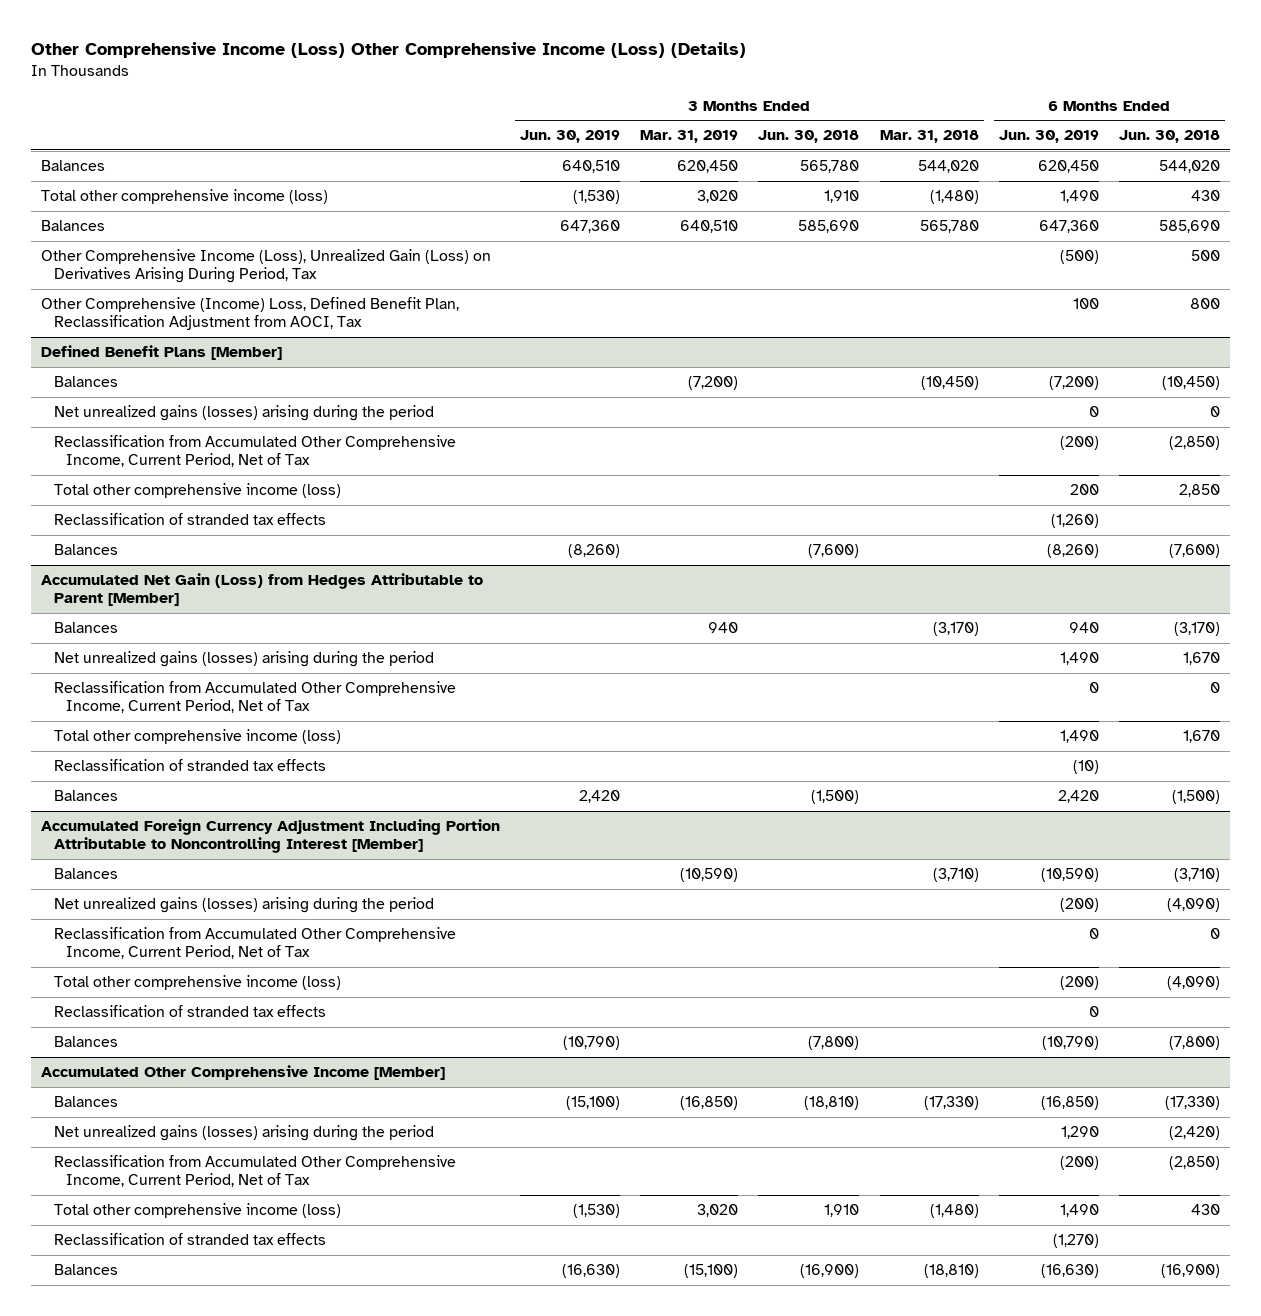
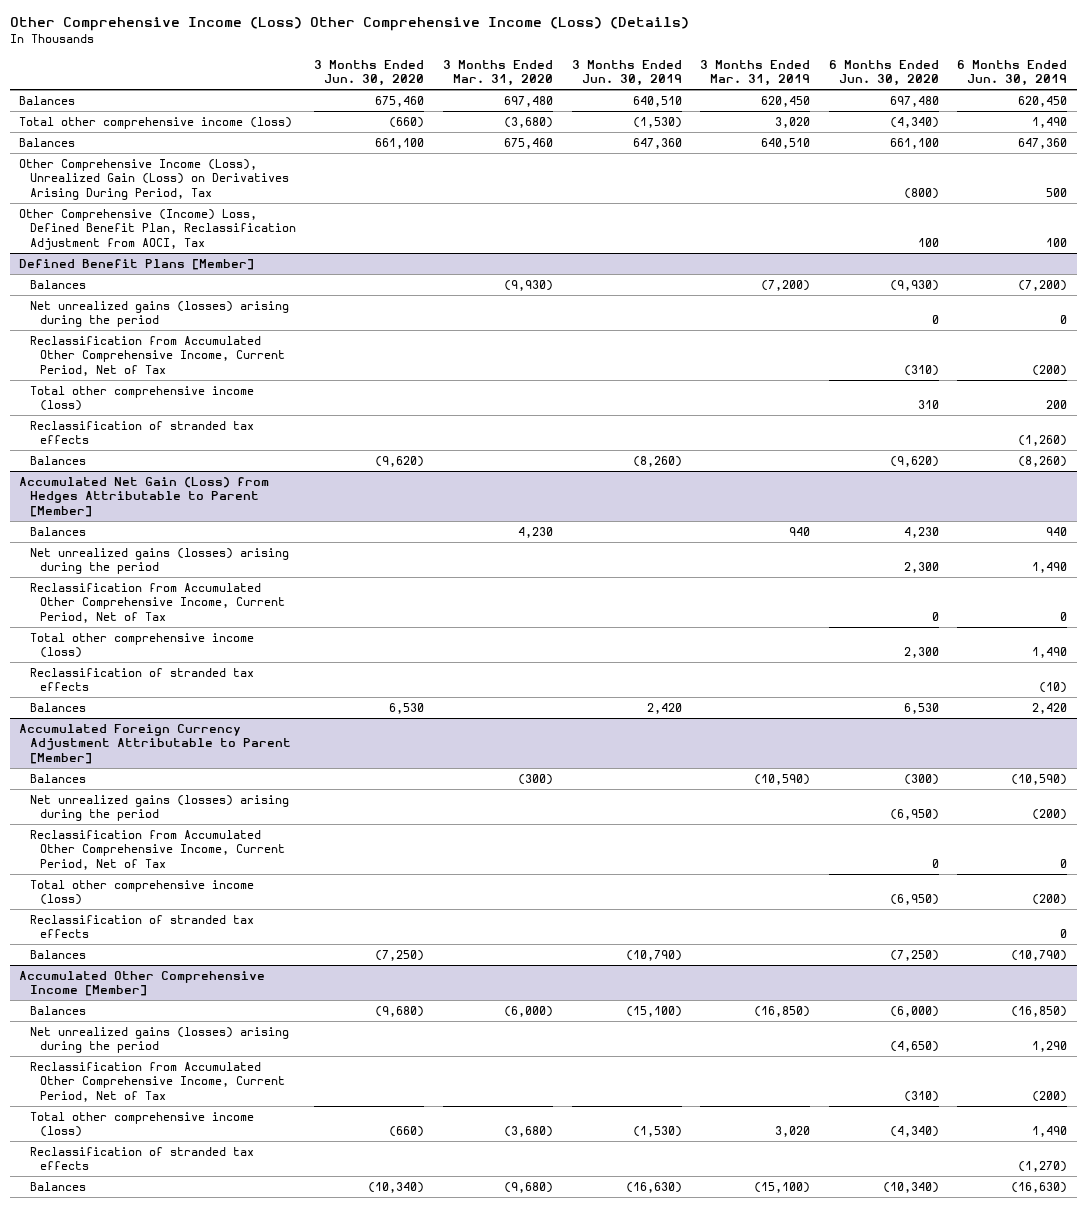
[758,130,860,144] Jun. 30, 2018 -> none
[879,130,979,144] Mar. 31, 2018 -> none
[1118,130,1220,144] Jun. 30, 2018 -> none
none -> [314,59,425,87] 3 Months Ended Jun. 30, 2020
none -> [442,59,553,87] 3 Months Ended Mar. 31, 2020
none -> [828,59,939,87] 6 Months Ended Jun. 30, 2020
[1059,250,1099,265] (500) -> [1046,187,1068,197] 500
[40,819,500,854] Accumulated Foreign Currency Adjustment Including Portion Attributable to Noncontrolling Interest [Member] -> [19,723,291,764] Accumulated Foreign Currency Adjustment Attributable to Parent [Member]

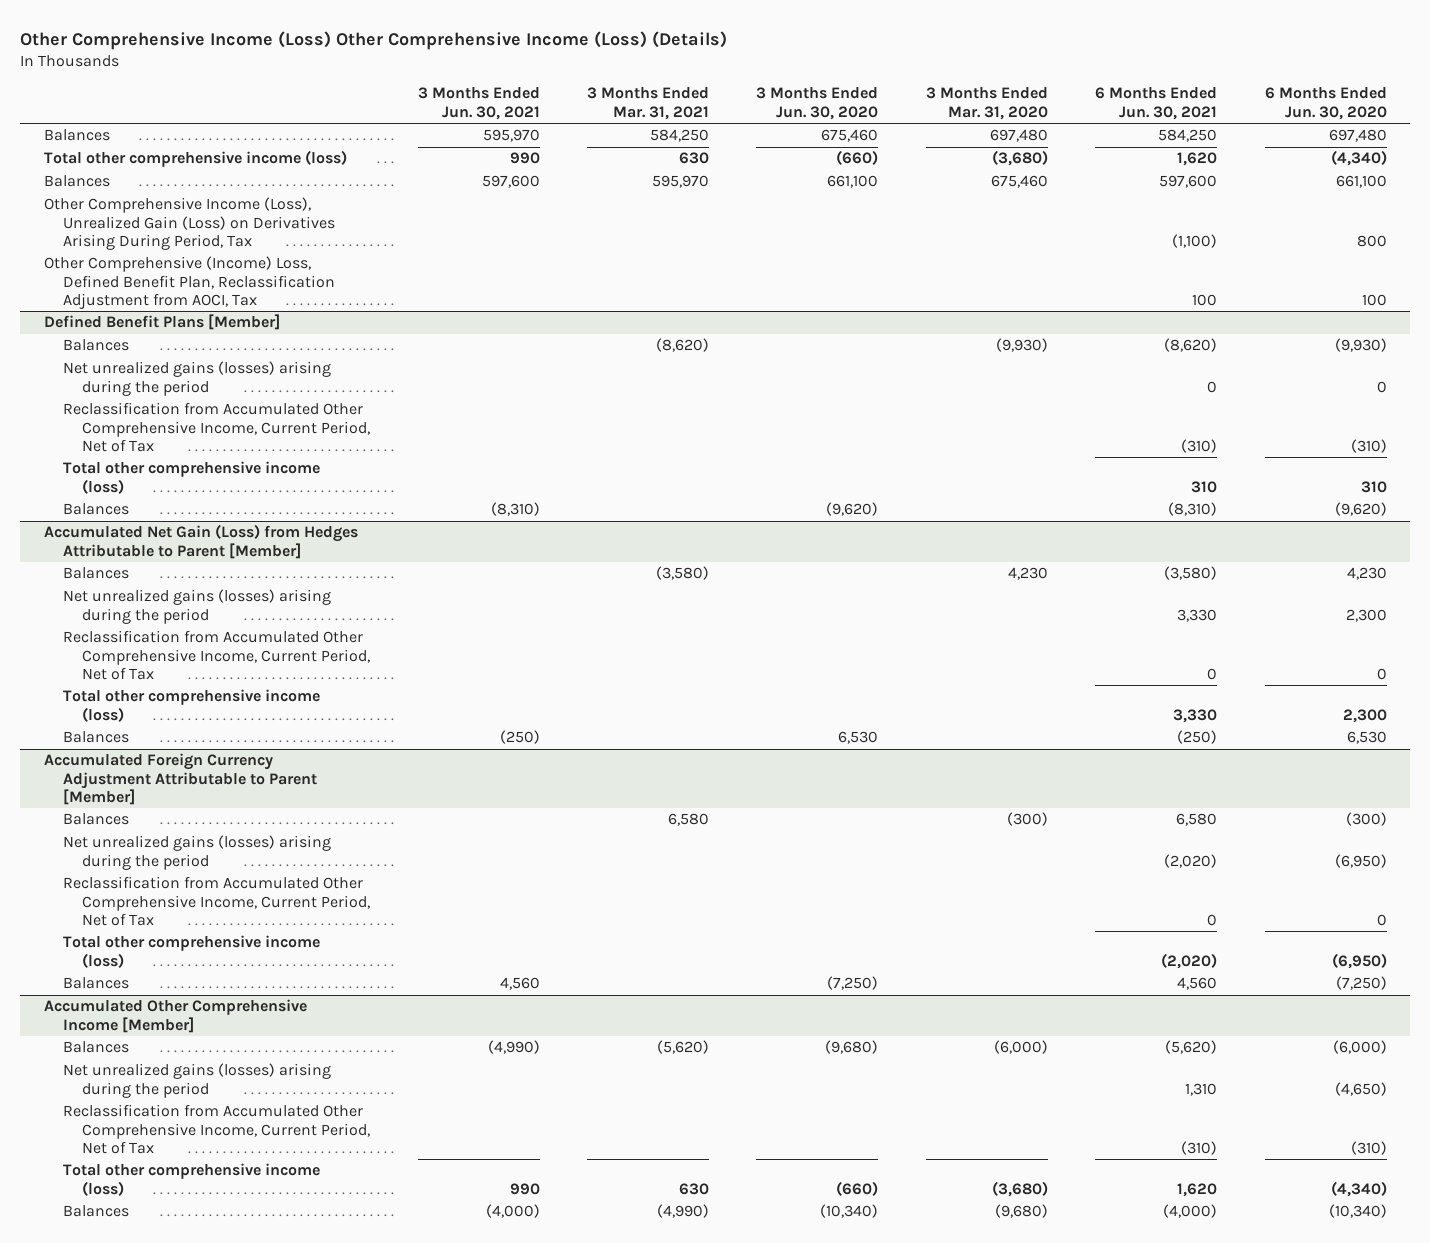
[571,59,682,87] 3 Months Ended Jun. 30, 2019 -> none
[700,59,811,87] 3 Months Ended Mar. 31, 2019 -> none
[957,59,1068,87] 6 Months Ended Jun. 30, 2019 -> none
none -> [417,87,540,120] 3 Months Ended Jun. 30, 2021
none -> [586,87,709,120] 3 Months Ended Mar. 31, 2021
none -> [1095,87,1218,120] 6 Months Ended Jun. 30, 2021
[903,187,939,199] (800) -> [1356,235,1387,248] 800
[29,420,254,445] Reclassification of stranded tax effects -> none
[29,667,254,692] Reclassification of stranded tax effects -> none
[29,914,254,939] Reclassification of stranded tax effects -> none
[29,1146,254,1171] Reclassification of stranded tax effects -> none

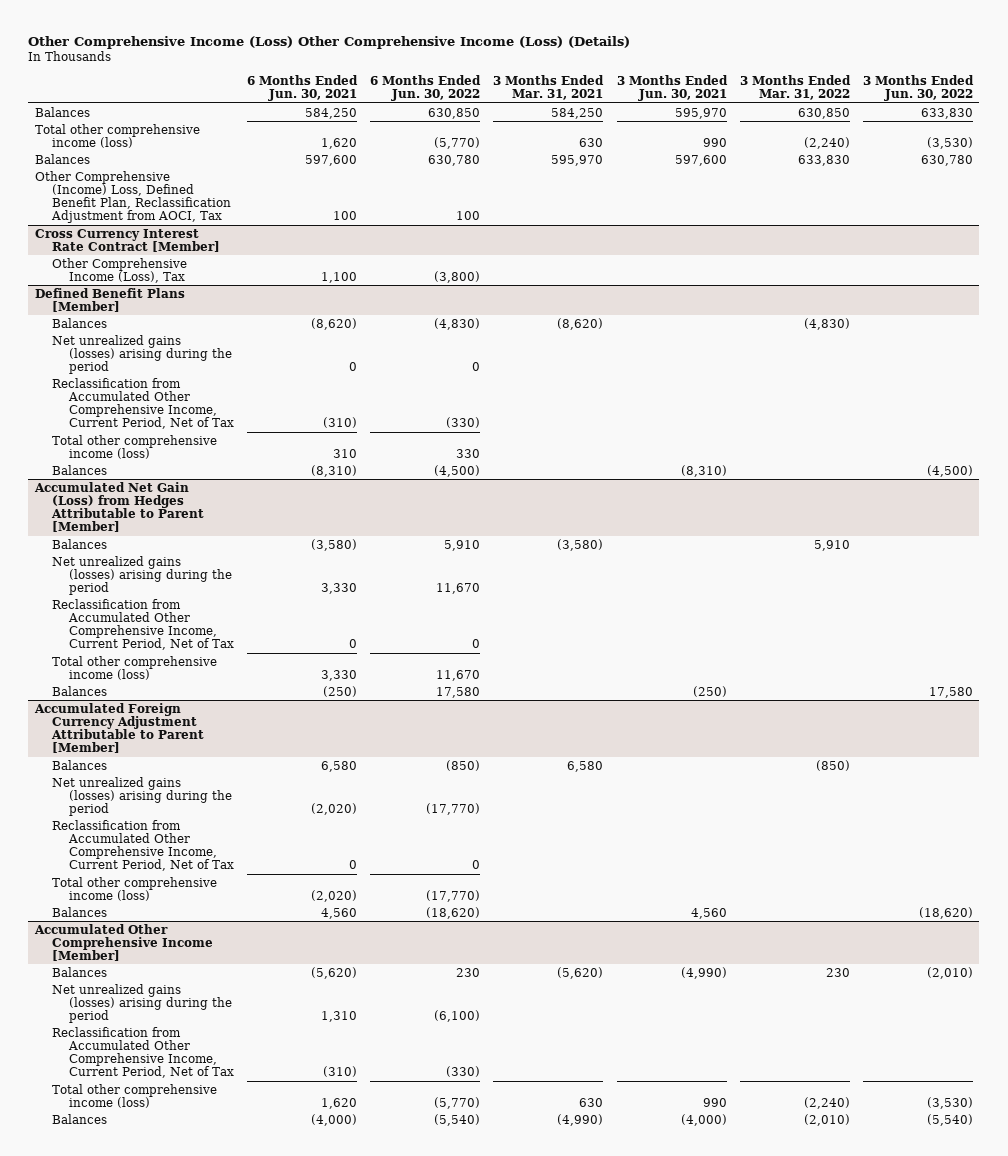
[756,87,879,120] 3 Months Ended Jun. 30, 2020 -> none
[925,87,1048,120] 3 Months Ended Mar. 31, 2020 -> none
[1264,87,1387,120] 6 Months Ended Jun. 30, 2020 -> none
none -> [370,75,482,102] 6 Months Ended Jun. 30, 2022
none -> [739,75,851,101] 3 Months Ended Mar. 31, 2022
none -> [862,75,974,102] 3 Months Ended Jun. 30, 2022
[43,197,336,251] Other Comprehensive Income (Loss), Unrealized Gain (Loss) on Derivatives Arising During Period, Tax -> none
none -> [34,228,220,252] Cross Currency Interest Rate Contract [Member]
none -> [51,257,187,283] Other Comprehensive Income (Loss), Tax

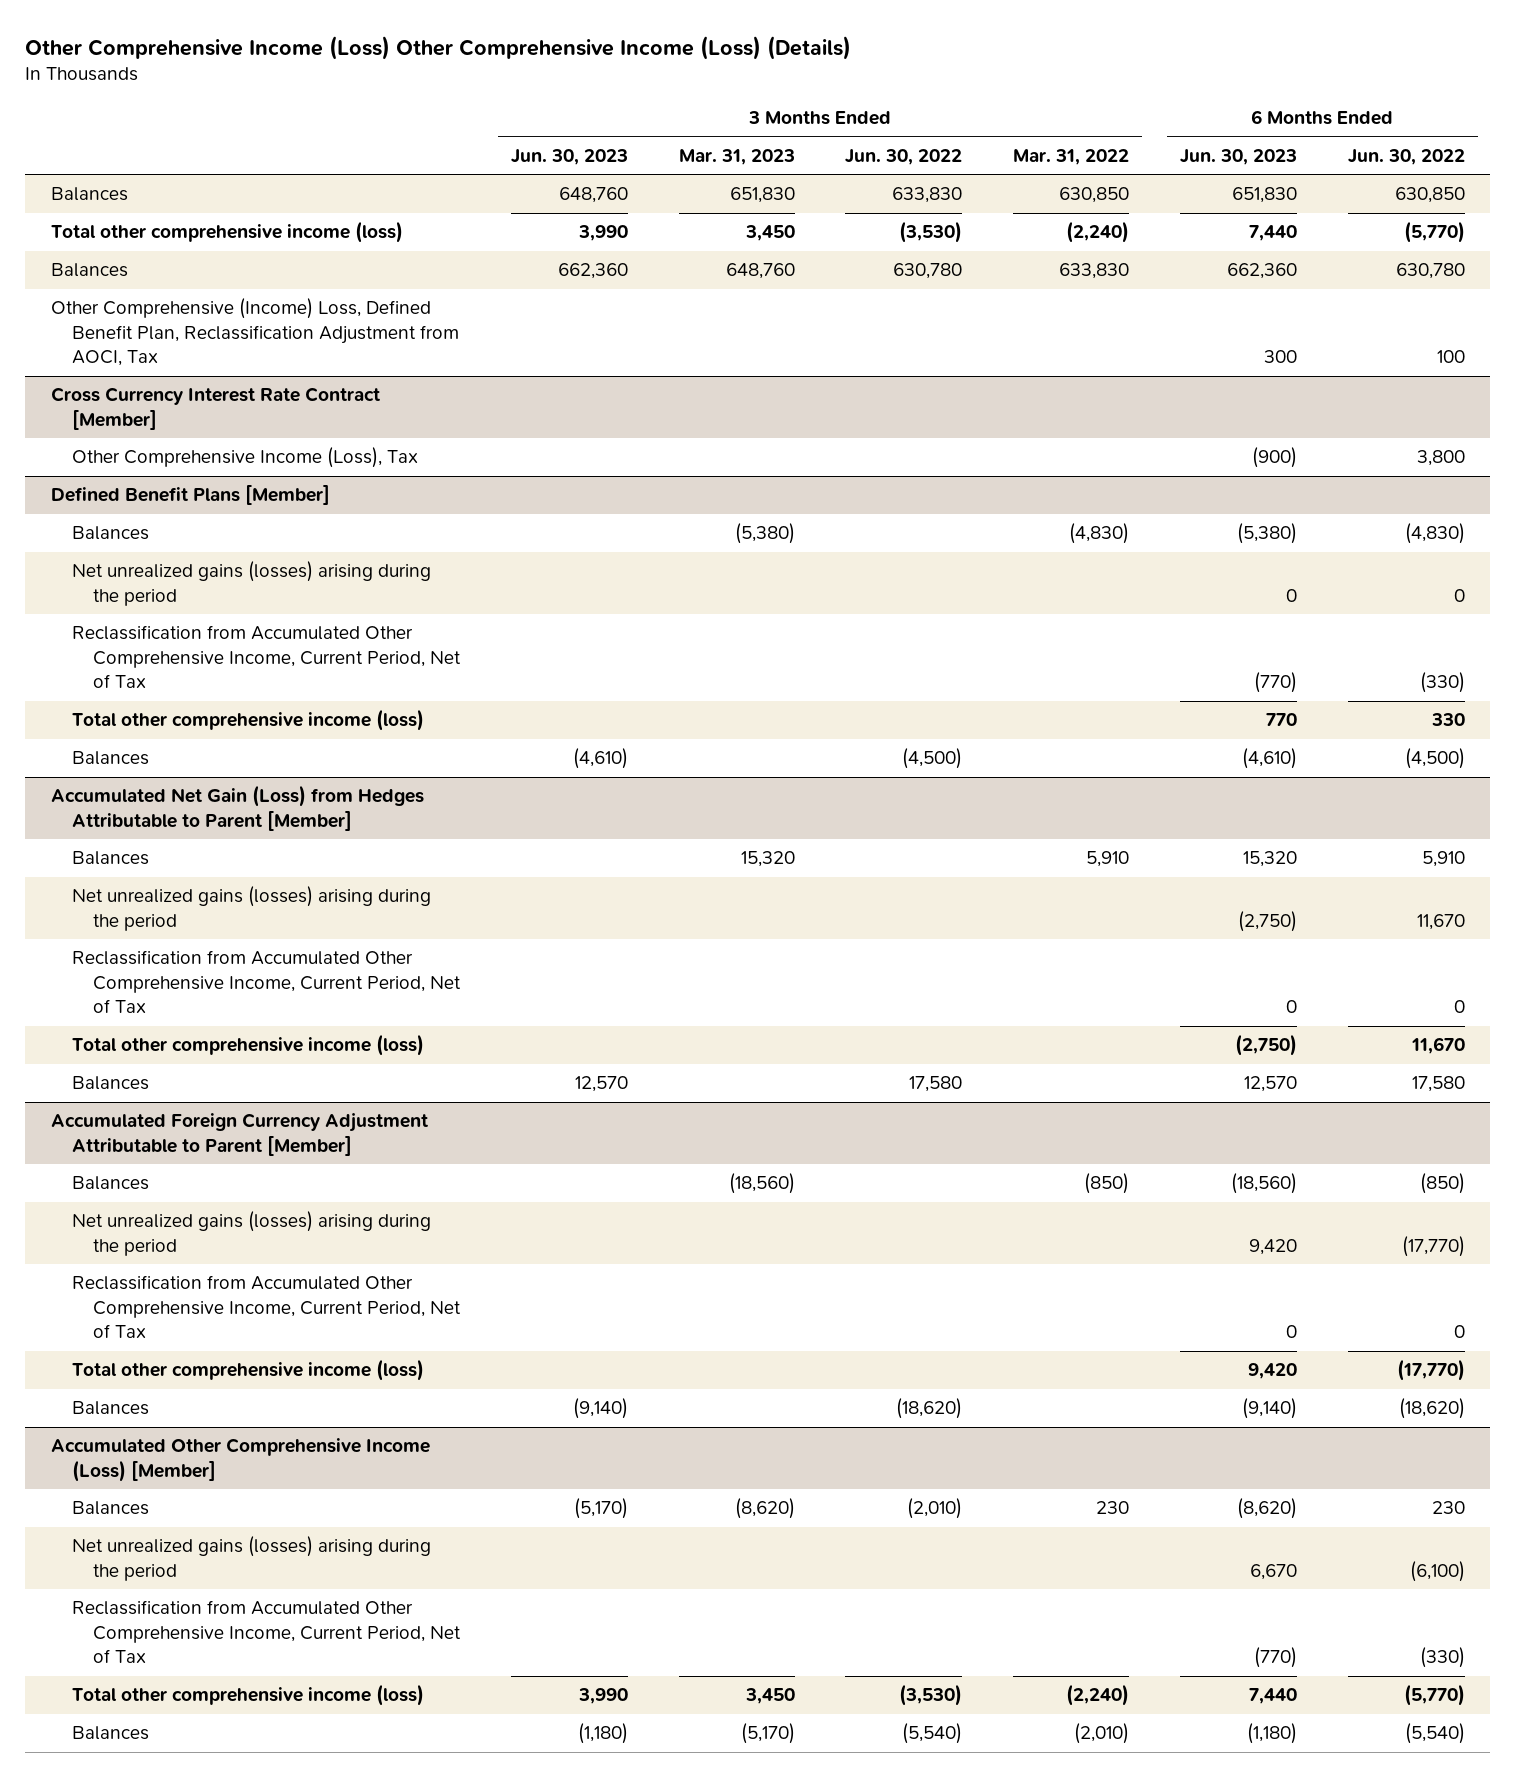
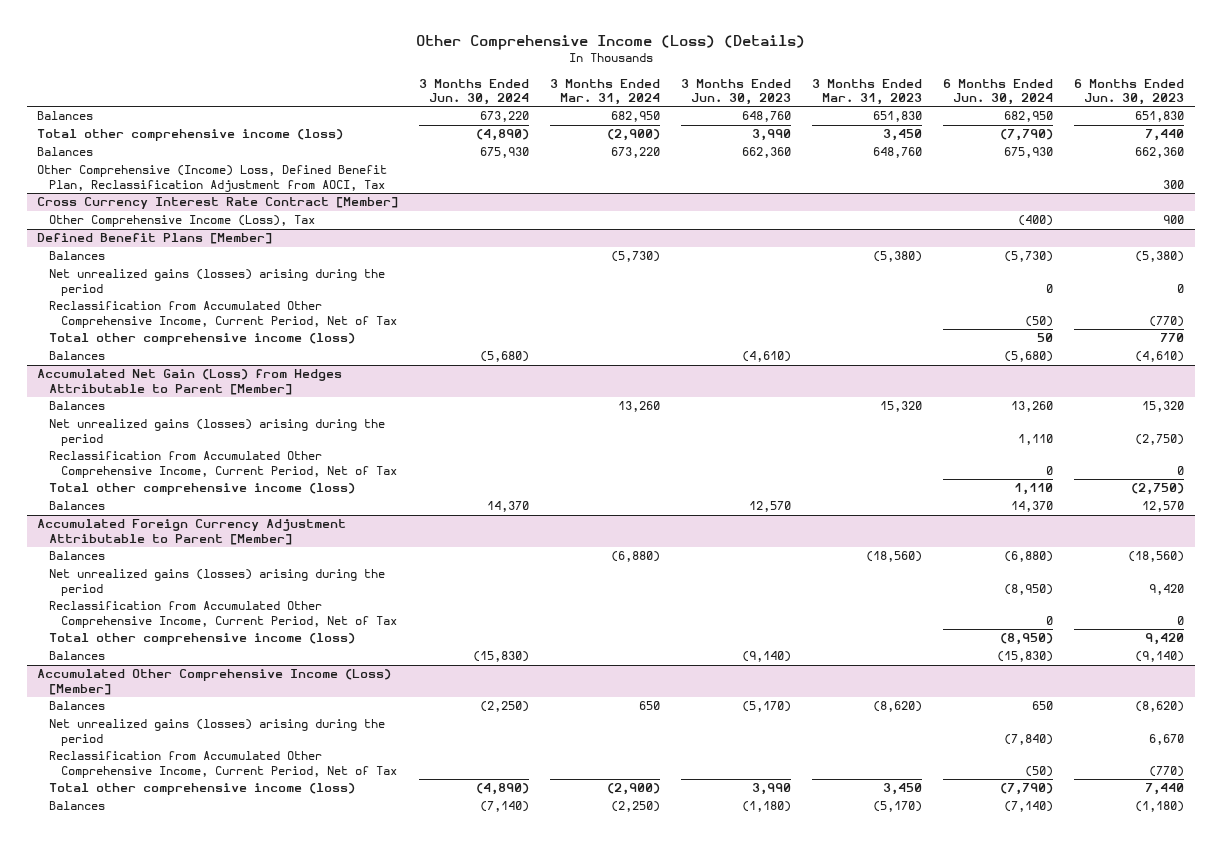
[25,35,852,60] Other Comprehensive Income (Loss) Other Comprehensive Income (Loss) (Details) -> [415,34,805,50] Other Comprehensive Income (Loss) (Details)
[845,148,963,165] Jun. 30, 2022 -> none
[1013,148,1130,165] Mar. 31, 2022 -> none
[1347,148,1465,165] Jun. 30, 2022 -> none
none -> [419,78,530,106] 3 Months Ended Jun. 30, 2024
none -> [550,78,661,106] 3 Months Ended Mar. 31, 2024
none -> [943,78,1054,106] 6 Months Ended Jun. 30, 2024
[1252,447,1298,469] (900) -> [1163,215,1185,225] 900

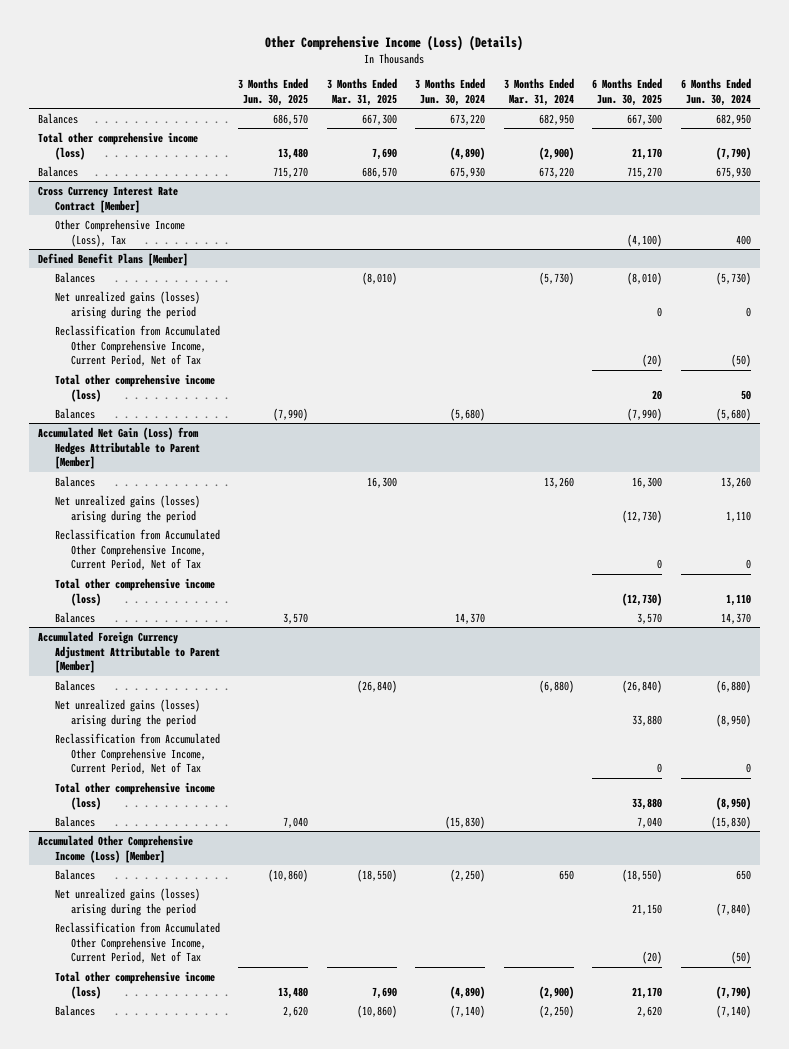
[681,78,792,106] 3 Months Ended Jun. 30, 2023 -> none
[812,78,923,106] 3 Months Ended Mar. 31, 2023 -> none
[1074,78,1185,106] 6 Months Ended Jun. 30, 2023 -> none
none -> [238,78,309,106] 3 Months Ended Jun. 30, 2025
none -> [326,78,397,106] 3 Months Ended Mar. 31, 2025
none -> [592,78,663,106] 6 Months Ended Jun. 30, 2025
[37,165,388,192] Other Comprehensive (Income) Loss, Defined Benefit Plan, Reclassification Adjustment from AOCI, Tax -> none
[1018,215,1054,227] (400) -> [735,234,751,245] 400

